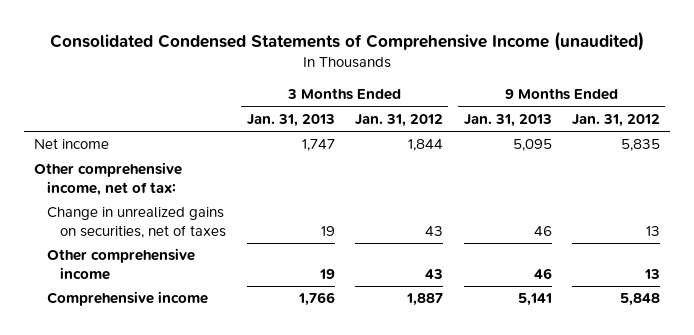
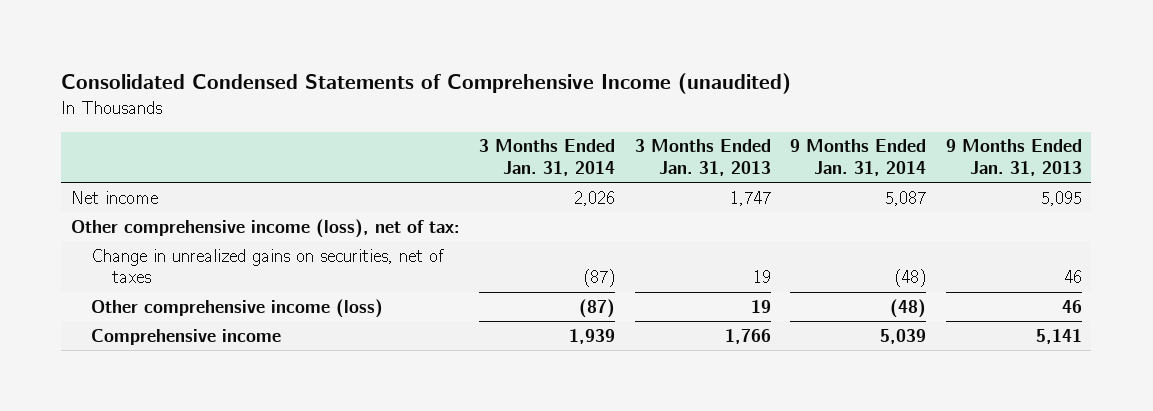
[355,113,444,127] Jan. 31, 2012 -> none
[572,113,661,127] Jan. 31, 2012 -> none
none -> [479,139,616,176] 3 Months Ended Jan. 31, 2014
none -> [790,139,927,176] 9 Months Ended Jan. 31, 2014
[34,162,183,197] Other comprehensive income, net of tax: -> [71,218,461,238] Other comprehensive income (loss), net of tax:
[47,248,196,281] Other comprehensive income -> [91,298,384,318] Other comprehensive income (loss)

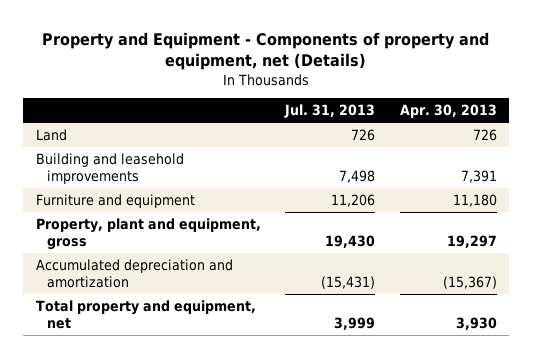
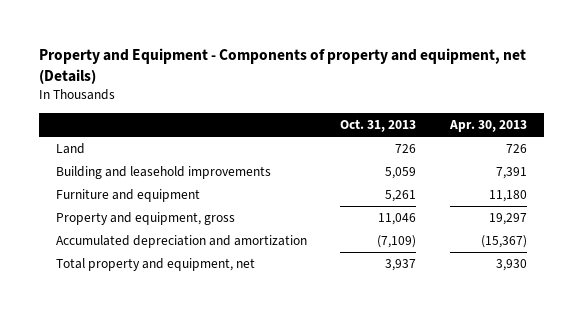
[284,104,376,119] Jul. 31, 2013 -> none
none -> [340,119,417,133] Oct. 31, 2013
[35,217,261,251] Property, plant and equipment, gross -> [55,212,235,226] Property and equipment, gross

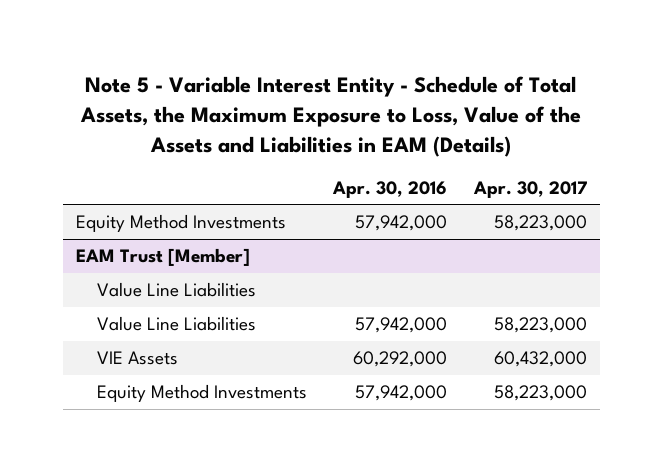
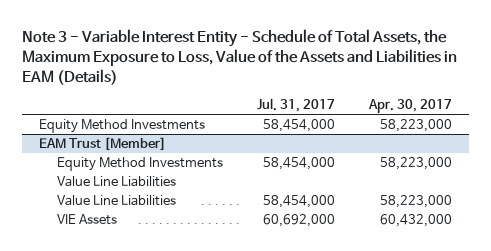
[80,76,582,157] Note 5 - Variable Interest Entity - Schedule of Total Assets, the Maximum Exposure to Loss, Value of the Assets and Liabilities in EAM (Details) -> [21,28,457,86] Note 3 - Variable Interest Entity - Schedule of Total Assets, the Maximum Exposure to Loss, Value of the Assets and Liabilities in EAM (Details)
[332,180,448,198] Apr. 30, 2016 -> none
none -> [256,98,335,113] Jul. 31, 2017
[96,384,307,403] Equity Method Investments -> [56,157,223,172] Equity Method Investments

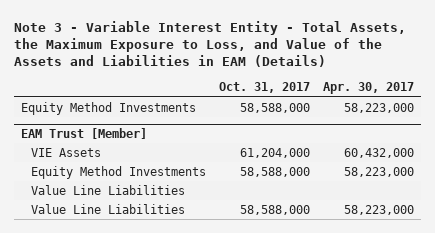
[21,28,457,86] Note 3 - Variable Interest Entity - Schedule of Total Assets, the Maximum Exposure to Loss, Value of the Assets and Liabilities in EAM (Details) -> [14,20,407,68] Note 3 - Variable Interest Entity - Total Assets, the Maximum Exposure to Loss, and Value of the Assets and Liabilities in EAM (Details)
[256,98,335,113] Jul. 31, 2017 -> none
none -> [218,82,310,94] Oct. 31, 2017
[56,214,117,226] VIE Assets -> [30,147,101,157] VIE Assets

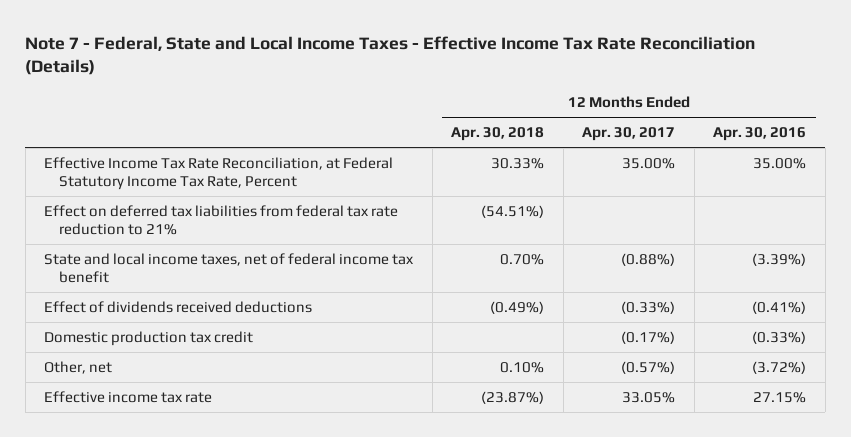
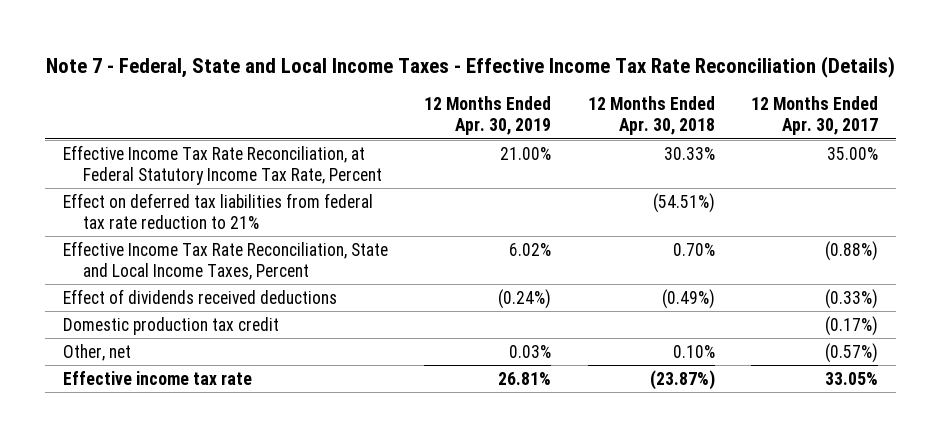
[713,127,807,142] Apr. 30, 2016 -> none
none -> [424,96,552,136] 12 Months Ended Apr. 30, 2019
[44,252,415,283] State and local income taxes, net of federal income tax benefit -> [63,240,389,280] Effective Income Tax Rate Reconciliation, State and Local Income Taxes, Percent

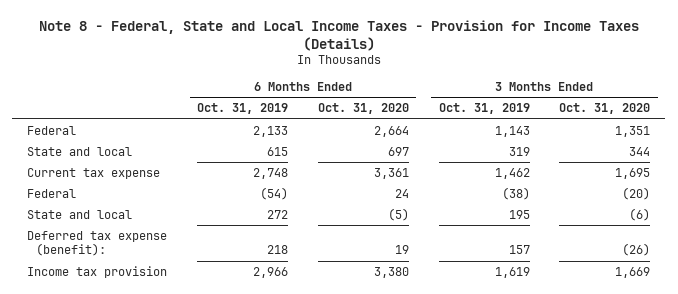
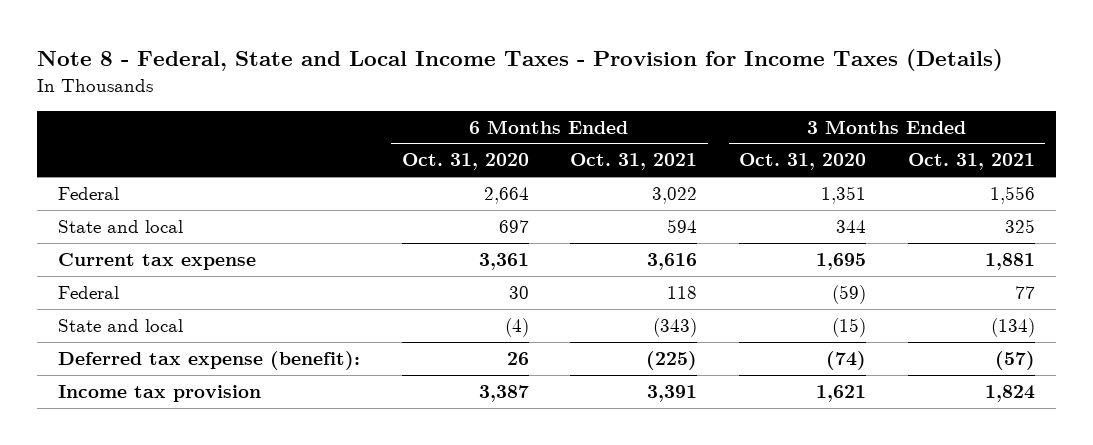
[197,103,289,115] Oct. 31, 2019 -> none
[438,103,530,115] Oct. 31, 2019 -> none
none -> [570,153,698,171] Oct. 31, 2021
none -> [907,153,1035,171] Oct. 31, 2021
[394,188,409,198] 24 -> [508,285,529,299] 30
[622,186,651,200] (20) -> [831,284,866,304] (59)
[387,207,409,221] (5) -> [504,317,529,337] (4)
[629,207,651,221] (6) -> [831,317,866,337] (15)
[394,245,409,255] 19 -> [506,351,529,365] 26
[622,243,651,257] (26) -> [825,350,866,370] (74)
[373,266,409,278] 3,380 -> [478,384,529,402] 3,387
[615,266,651,278] 1,669 -> [815,384,866,402] 1,621

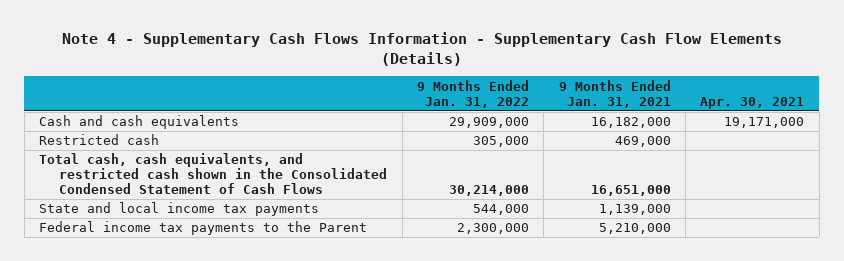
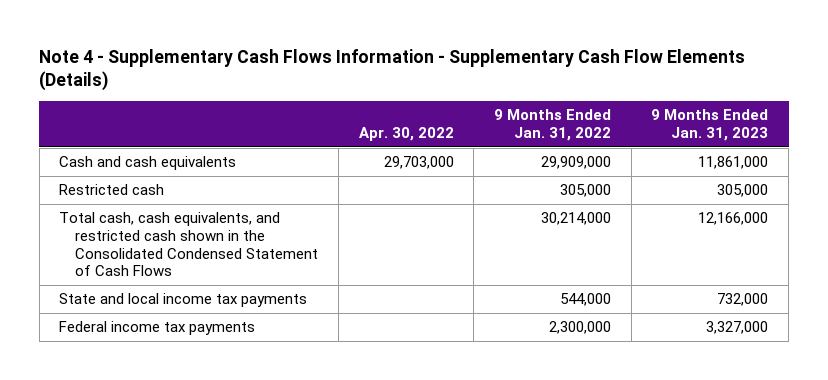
[558,79,671,108] 9 Months Ended Jan. 31, 2021 -> none
[700,96,805,109] Apr. 30, 2021 -> none
none -> [358,126,454,141] Apr. 30, 2022
none -> [651,109,769,141] 9 Months Ended Jan. 31, 2023
[39,221,368,236] Federal income tax payments to the Parent -> [59,321,256,336] Federal income tax payments

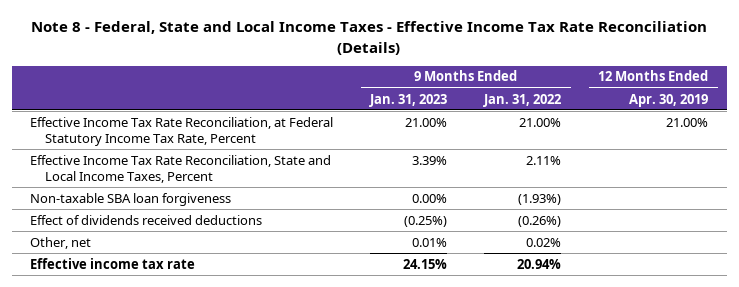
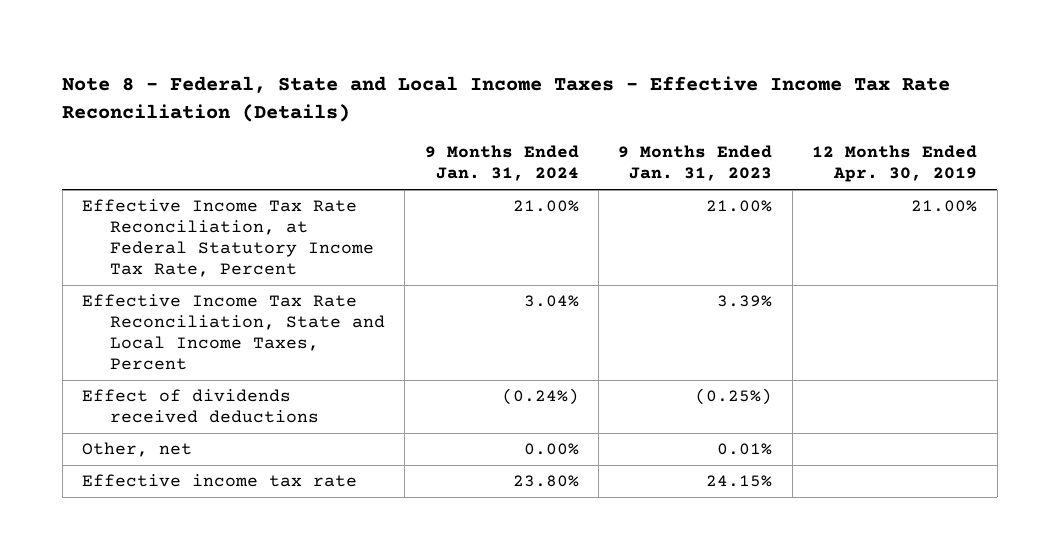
[483,93,562,107] Jan. 31, 2022 -> none
none -> [424,145,579,182] 9 Months Ended Jan. 31, 2024
[30,192,232,206] Non-taxable SBA loan forgiveness -> none

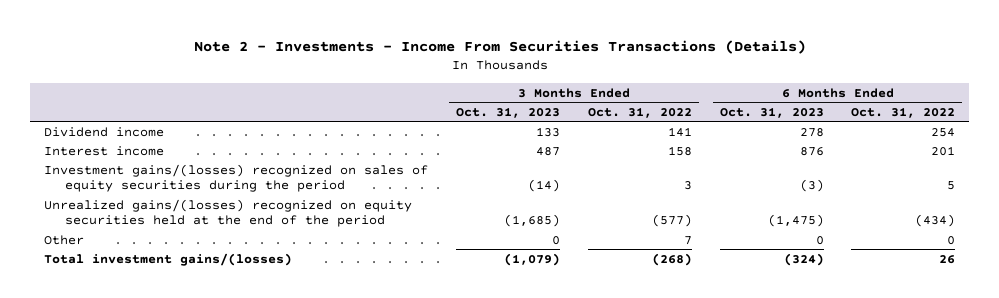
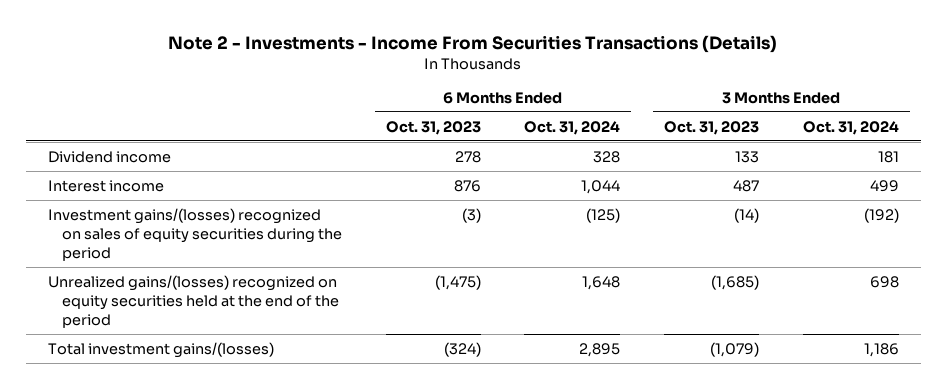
[587,106,692,118] Oct. 31, 2022 -> none
[851,106,956,118] Oct. 31, 2022 -> none
none -> [524,120,621,135] Oct. 31, 2024
none -> [802,120,899,135] Oct. 31, 2024
[43,234,84,245] Other -> none

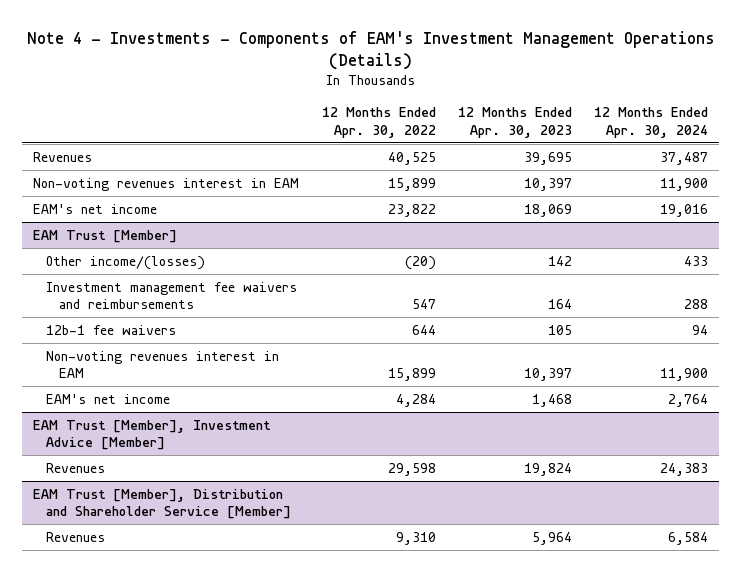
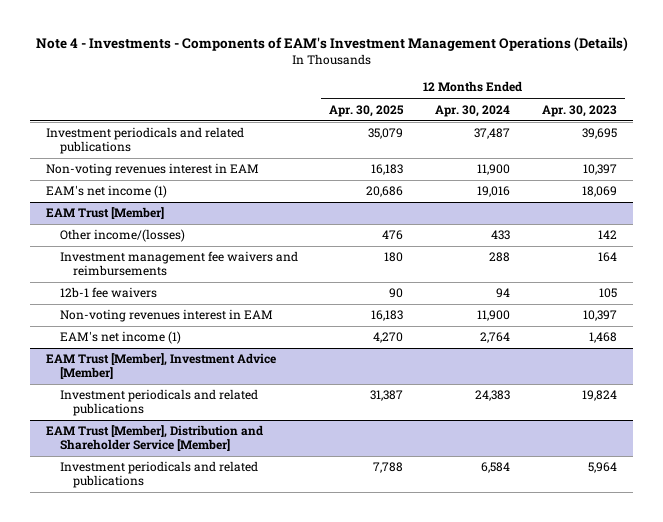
[321,107,436,138] 12 Months Ended Apr. 30, 2022 -> none
none -> [329,104,405,117] Apr. 30, 2025
[33,151,93,162] Revenues -> [46,127,245,155] Investment periodicals and related publications
[33,203,158,214] EAM's net income -> [46,185,168,199] EAM's net income (1)
[46,393,171,404] EAM's net income -> [59,331,181,345] EAM's net income (1)
[46,462,106,473] Revenues -> [59,389,258,417] Investment periodicals and related publications
[46,531,106,542] Revenues -> [59,461,258,489] Investment periodicals and related publications

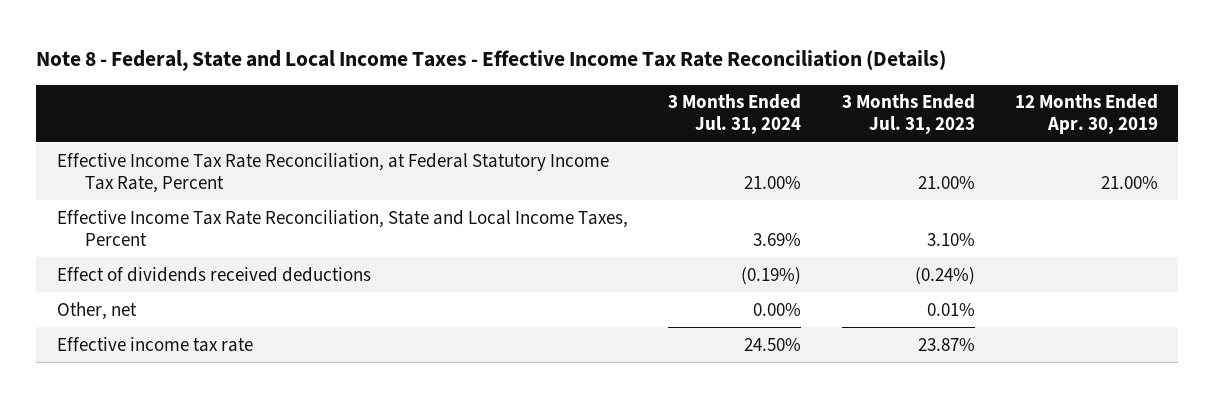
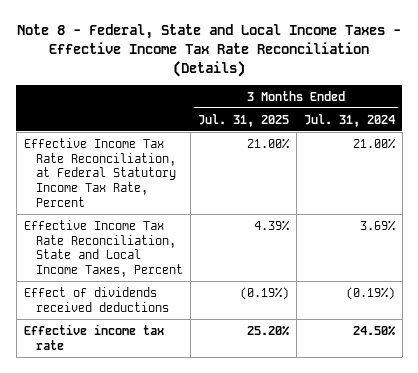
[841,94,975,135] 3 Months Ended Jul. 31, 2023 -> none
[1014,94,1158,135] 12 Months Ended Apr. 30, 2019 -> none
none -> [197,113,289,127] Jul. 31, 2025
[56,301,137,320] Other, net -> none

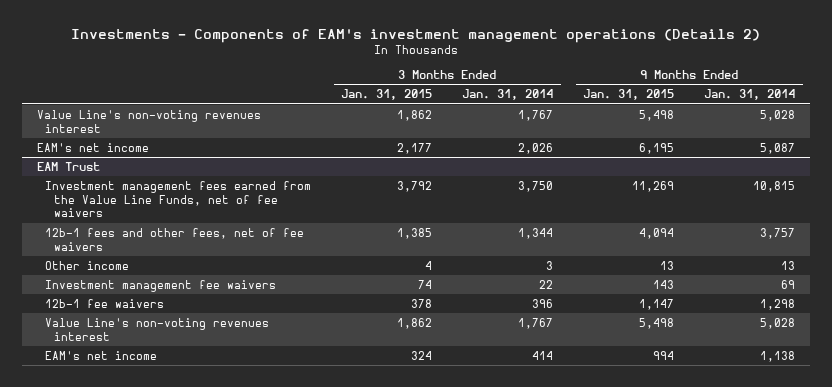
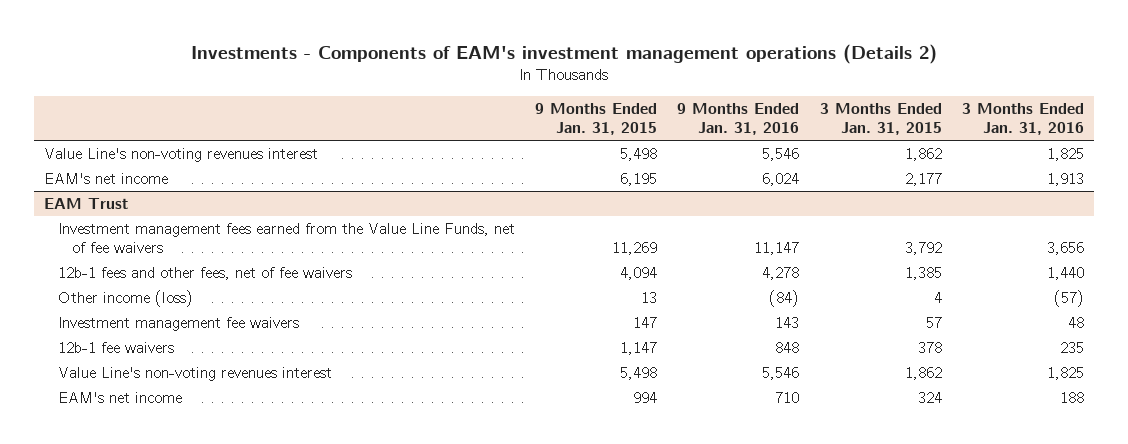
[462,89,554,101] Jan. 31, 2014 -> none
[704,89,796,101] Jan. 31, 2014 -> none
none -> [677,103,800,136] 9 Months Ended Jan. 31, 2016
none -> [961,103,1084,136] 3 Months Ended Jan. 31, 2016
[45,260,130,270] Other income -> [58,290,194,308] Other income (loss)
[418,279,433,289] 74 -> [925,317,942,329] 57
[653,279,675,289] 143 -> [633,317,658,329] 147

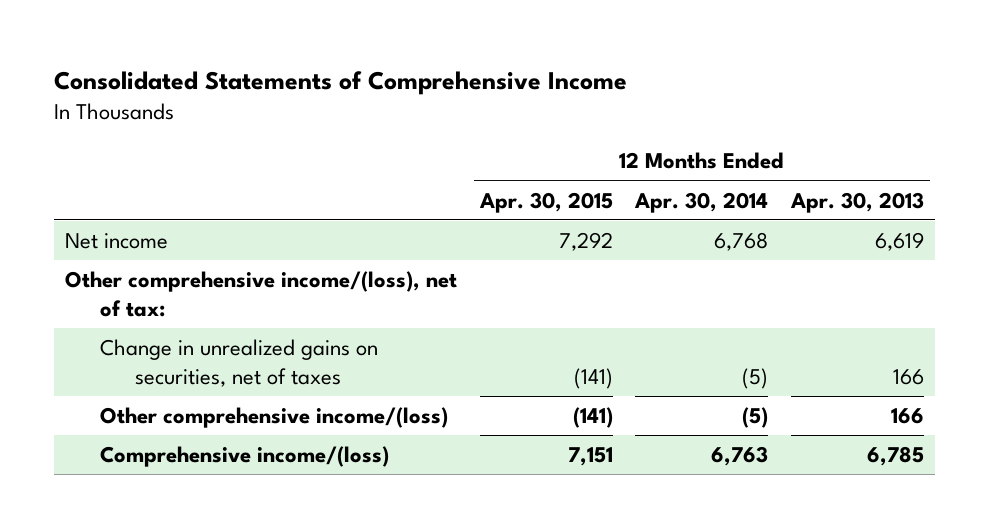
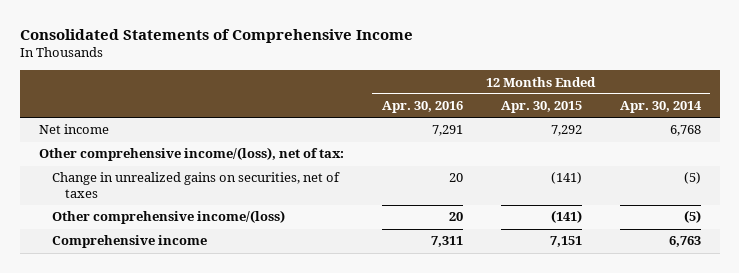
[790,191,925,213] Apr. 30, 2013 -> none
none -> [381,101,463,114] Apr. 30, 2016
[100,446,390,468] Comprehensive income/(loss) -> [51,235,207,249] Comprehensive income

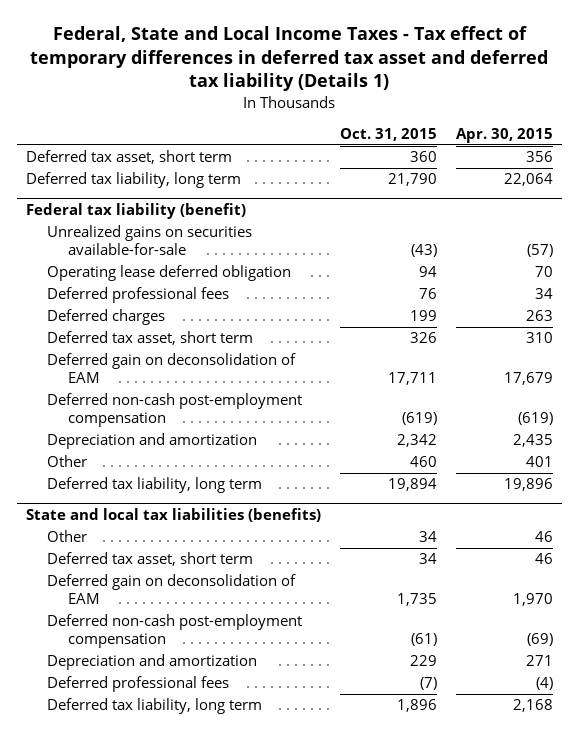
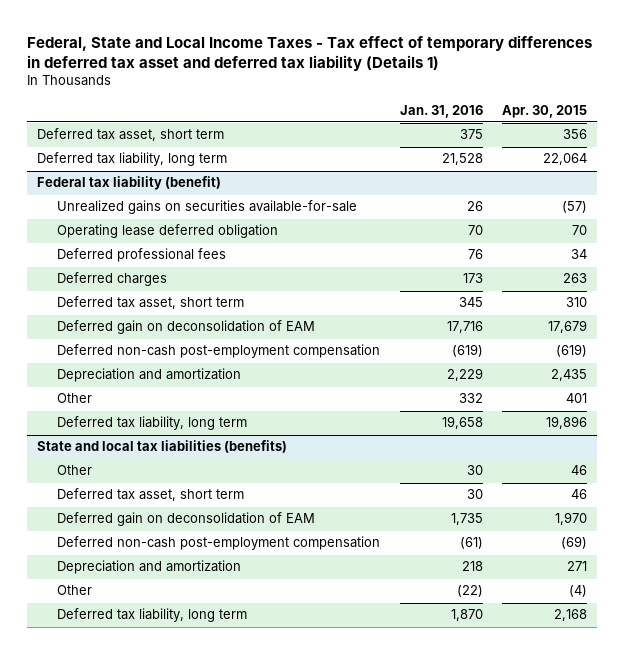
[339,128,437,142] Oct. 31, 2015 -> none
none -> [399,104,483,118] Jan. 31, 2016
[46,676,229,693] Deferred professional fees -> none
none -> [57,585,93,596] Other

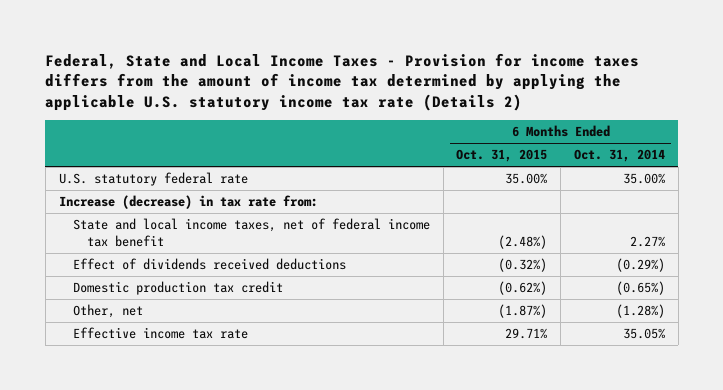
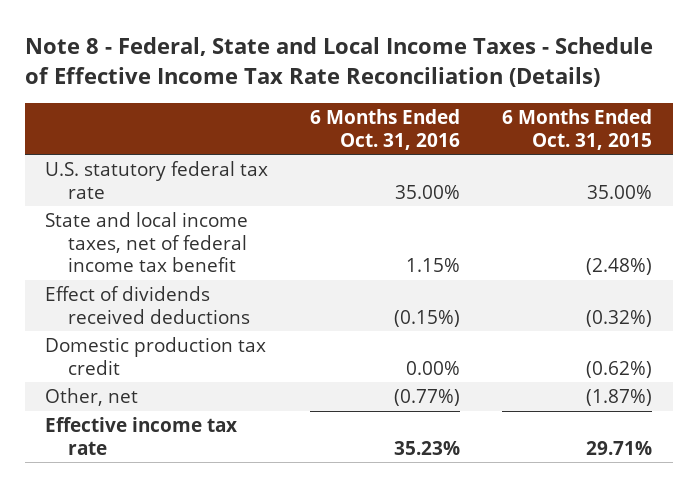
[45,52,640,111] Federal, State and Local Income Taxes - Provision for income taxes differs from the amount of income tax determined by applying the applicable U.S. statutory income tax rate (Details 2) -> [24,37,653,87] Note 8 - Federal, State and Local Income Taxes - Schedule of Effective Income Tax Rate Reconciliation (Details)
[573,149,665,163] Oct. 31, 2014 -> none
none -> [310,109,461,150] 6 Months Ended Oct. 31, 2016
[58,195,318,210] Increase (decrease) in tax rate from: -> none
[58,172,248,187] U.S. statutory federal rate -> [45,161,269,199] U.S. statutory federal tax rate

